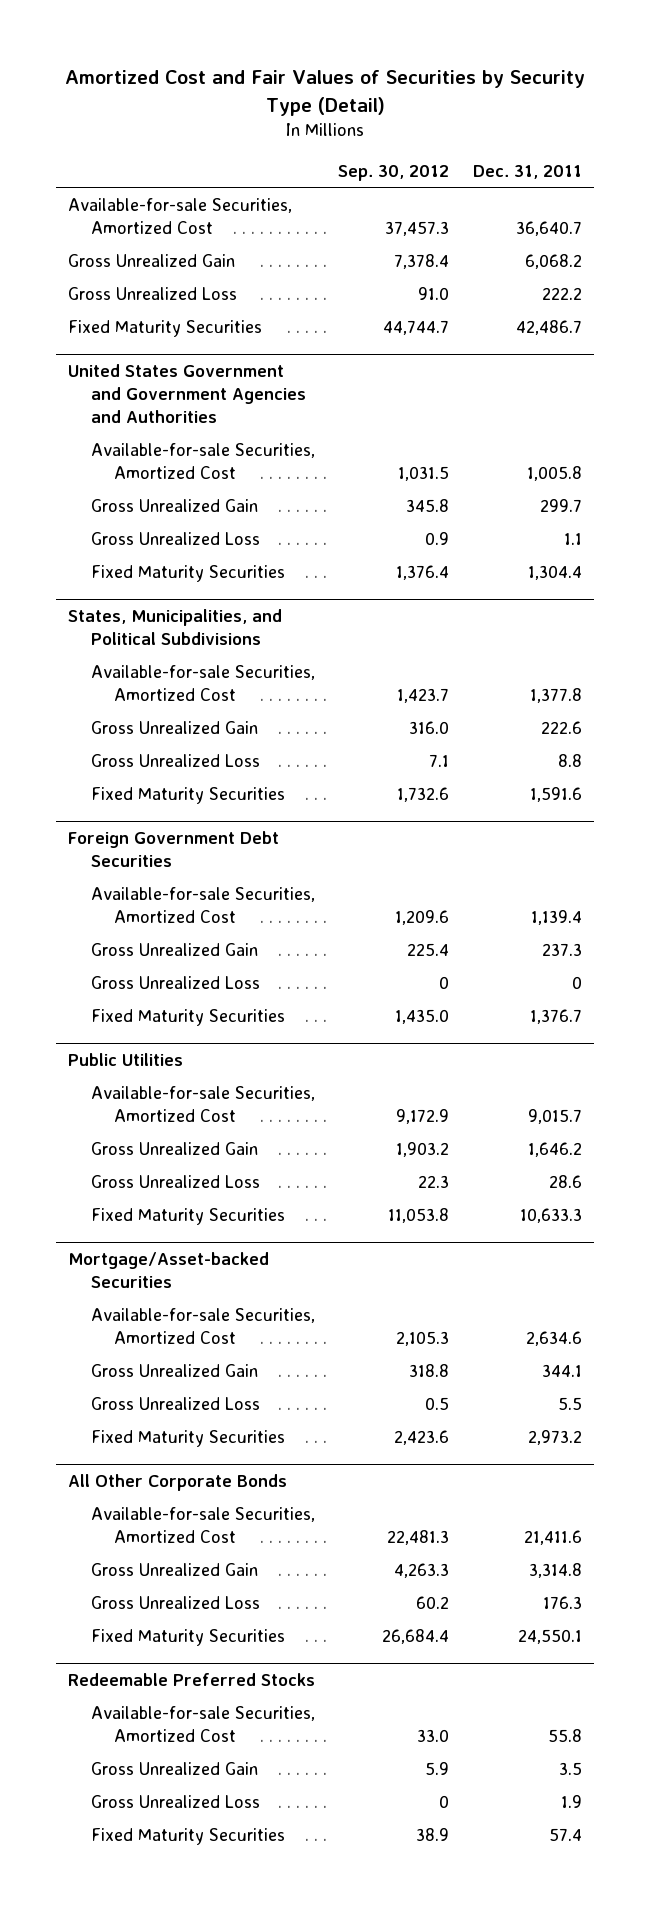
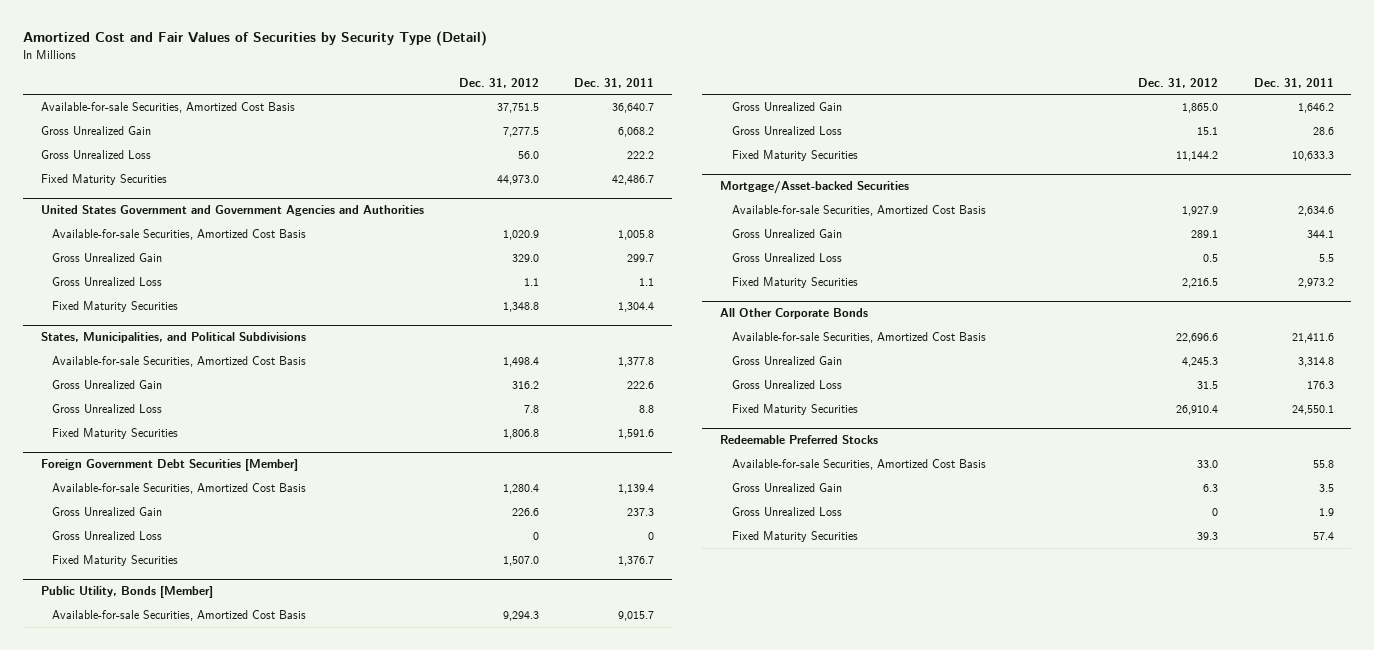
[338,164,450,181] Sep. 30, 2012 -> none
none -> [459,77,540,88] Dec. 31, 2012
[67,197,292,234] Available-for-sale Securities, Amortized Cost -> [40,102,295,114] Available-for-sale Securities, Amortized Cost Basis
[90,442,315,479] Available-for-sale Securities, Amortized Cost -> [52,229,307,241] Available-for-sale Securities, Amortized Cost Basis
[90,664,315,701] Available-for-sale Securities, Amortized Cost -> [52,356,307,368] Available-for-sale Securities, Amortized Cost Basis
[67,831,279,868] Foreign Government Debt Securities -> [40,459,298,472] Foreign Government Debt Securities [Member]
[90,886,315,923] Available-for-sale Securities, Amortized Cost -> [52,483,307,495] Available-for-sale Securities, Amortized Cost Basis
[67,1053,183,1067] Public Utilities -> none
none -> [40,586,213,599] Public Utility, Bonds [Member]
[90,1085,315,1122] Available-for-sale Securities, Amortized Cost -> [52,610,307,622] Available-for-sale Securities, Amortized Cost Basis
[90,1307,315,1344] Available-for-sale Securities, Amortized Cost -> [731,205,986,217] Available-for-sale Securities, Amortized Cost Basis
[90,1506,315,1543] Available-for-sale Securities, Amortized Cost -> [731,332,986,344] Available-for-sale Securities, Amortized Cost Basis
[90,1705,315,1742] Available-for-sale Securities, Amortized Cost -> [731,459,986,471] Available-for-sale Securities, Amortized Cost Basis

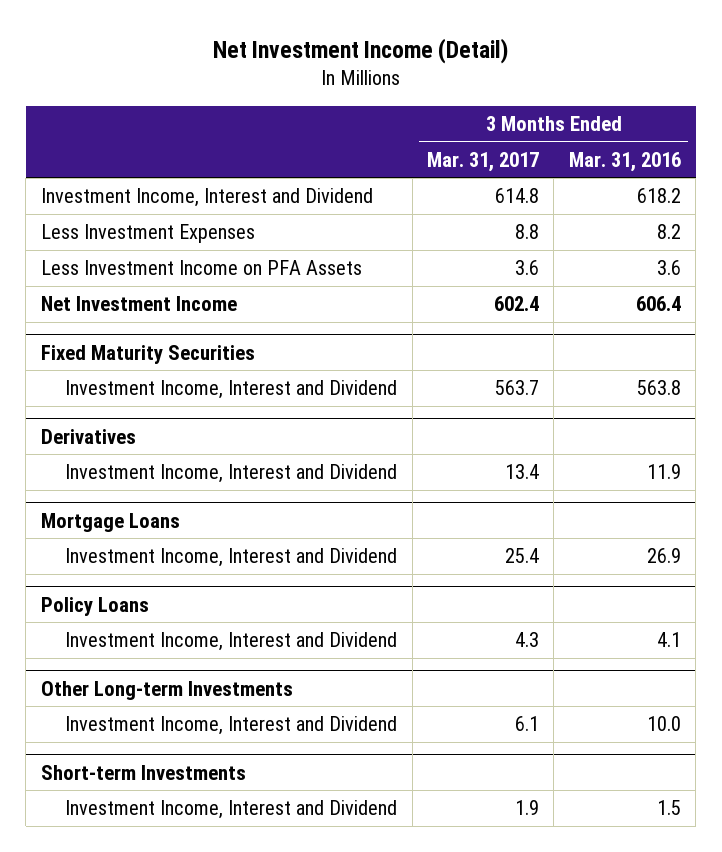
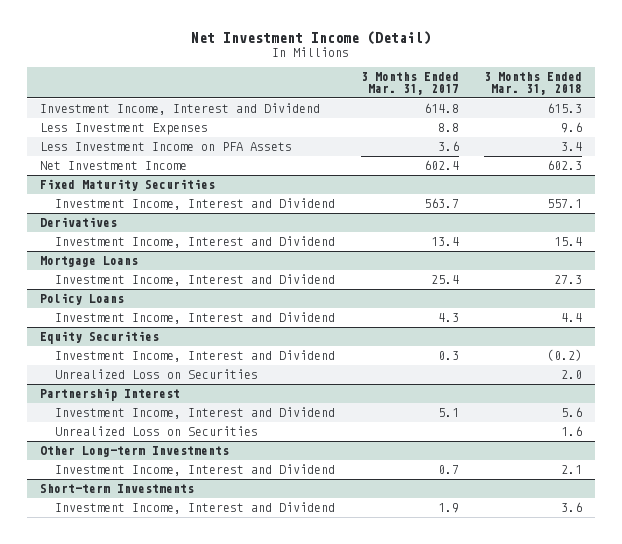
[568,151,681,172] Mar. 31, 2016 -> none
none -> [484,71,583,95] 3 Months Ended Mar. 31, 2018
none -> [39,331,159,345] Equity Securities
none -> [55,350,336,363] Investment Income, Interest and Dividend
none -> [55,369,259,380] Unrealized Loss on Securities
none -> [39,388,180,402] Partnership Interest
none -> [55,407,336,420] Investment Income, Interest and Dividend
none -> [55,426,259,437] Unrealized Loss on Securities
[514,716,539,732] 6.1 -> [437,465,459,475] 0.7

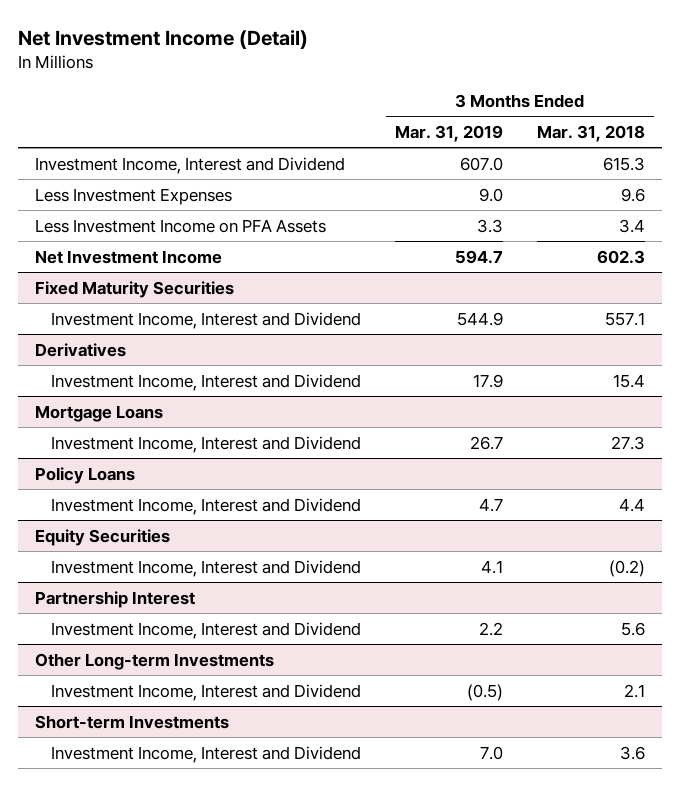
[360,71,459,95] 3 Months Ended Mar. 31, 2017 -> none
none -> [394,124,503,142] Mar. 31, 2019
[55,369,259,380] Unrealized Loss on Securities -> none
[55,426,259,437] Unrealized Loss on Securities -> none

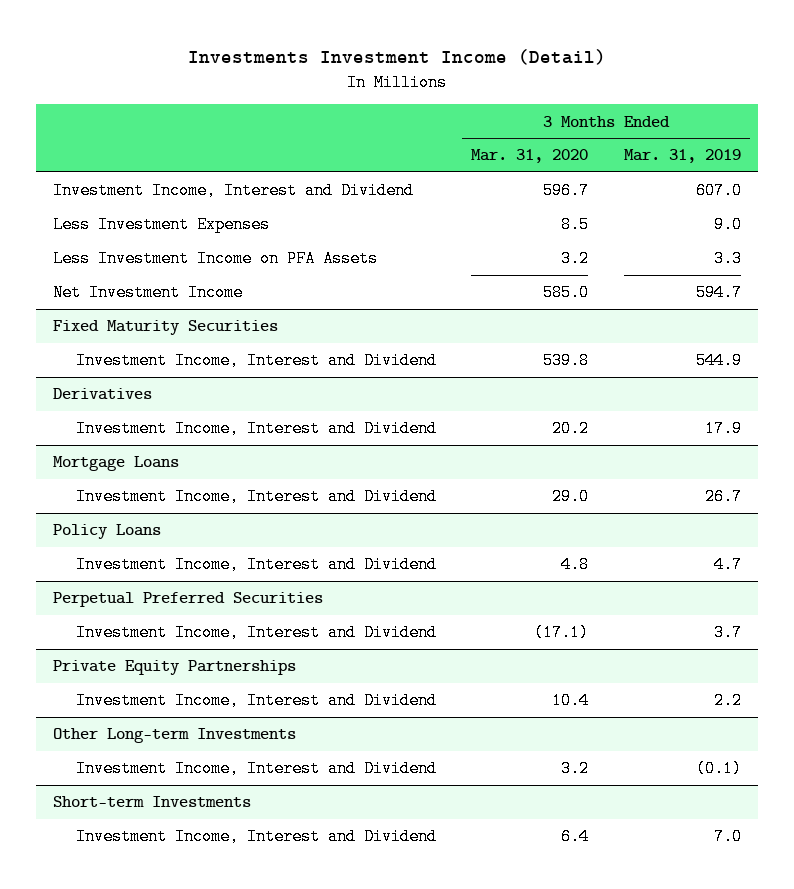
[18,29,309,49] Net Investment Income (Detail) -> [188,49,607,66] Investments Investment Income (Detail)
[537,124,646,142] Mar. 31, 2018 -> none
none -> [471,149,589,164] Mar. 31, 2020
[35,528,171,546] Equity Securities -> [53,592,324,608] Perpetual Preferred Securities
[480,559,503,574] 4.1 -> [713,624,742,642] 3.7
[35,590,196,608] Partnership Interest -> [53,660,297,676] Private Equity Partnerships
[466,683,503,701] (0.5) -> [695,760,742,778] (0.1)

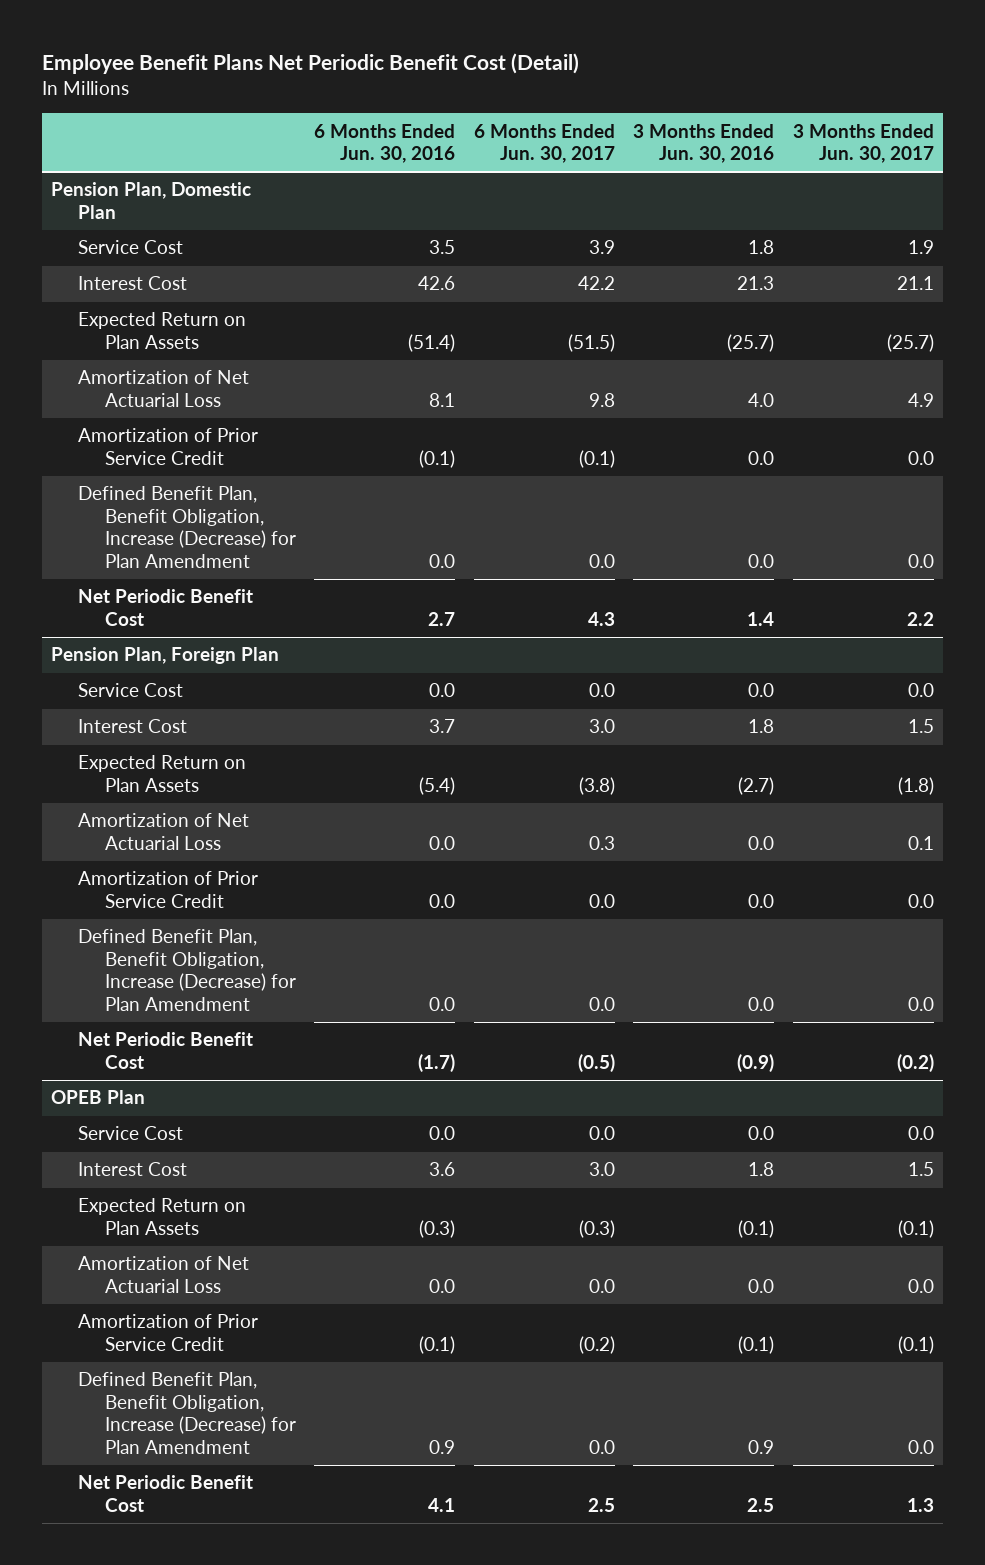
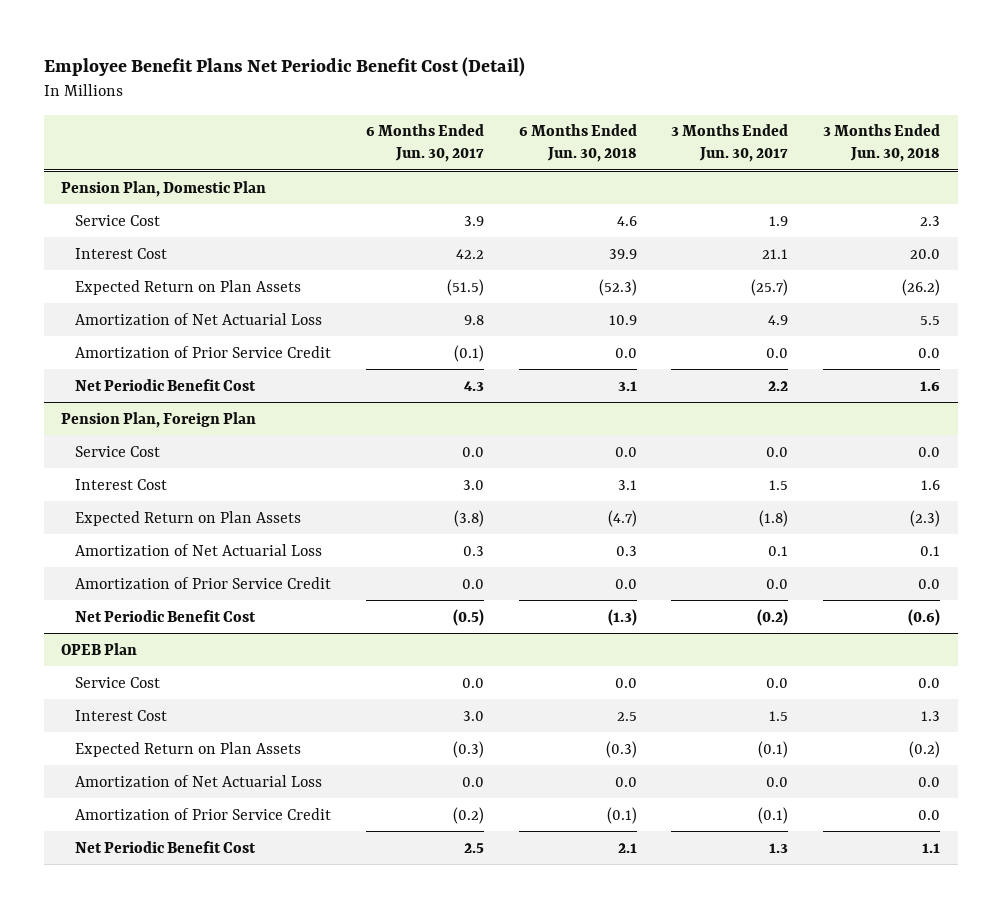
[314,123,456,164] 6 Months Ended Jun. 30, 2016 -> none
[633,123,775,164] 3 Months Ended Jun. 30, 2016 -> none
none -> [518,124,637,163] 6 Months Ended Jun. 30, 2018
none -> [823,124,941,163] 3 Months Ended Jun. 30, 2018
[77,486,296,569] Defined Benefit Plan, Benefit Obligation, Increase (Decrease) for Plan Amendment -> none
[77,929,296,1012] Defined Benefit Plan, Benefit Obligation, Increase (Decrease) for Plan Amendment -> none
[77,1372,296,1455] Defined Benefit Plan, Benefit Obligation, Increase (Decrease) for Plan Amendment -> none

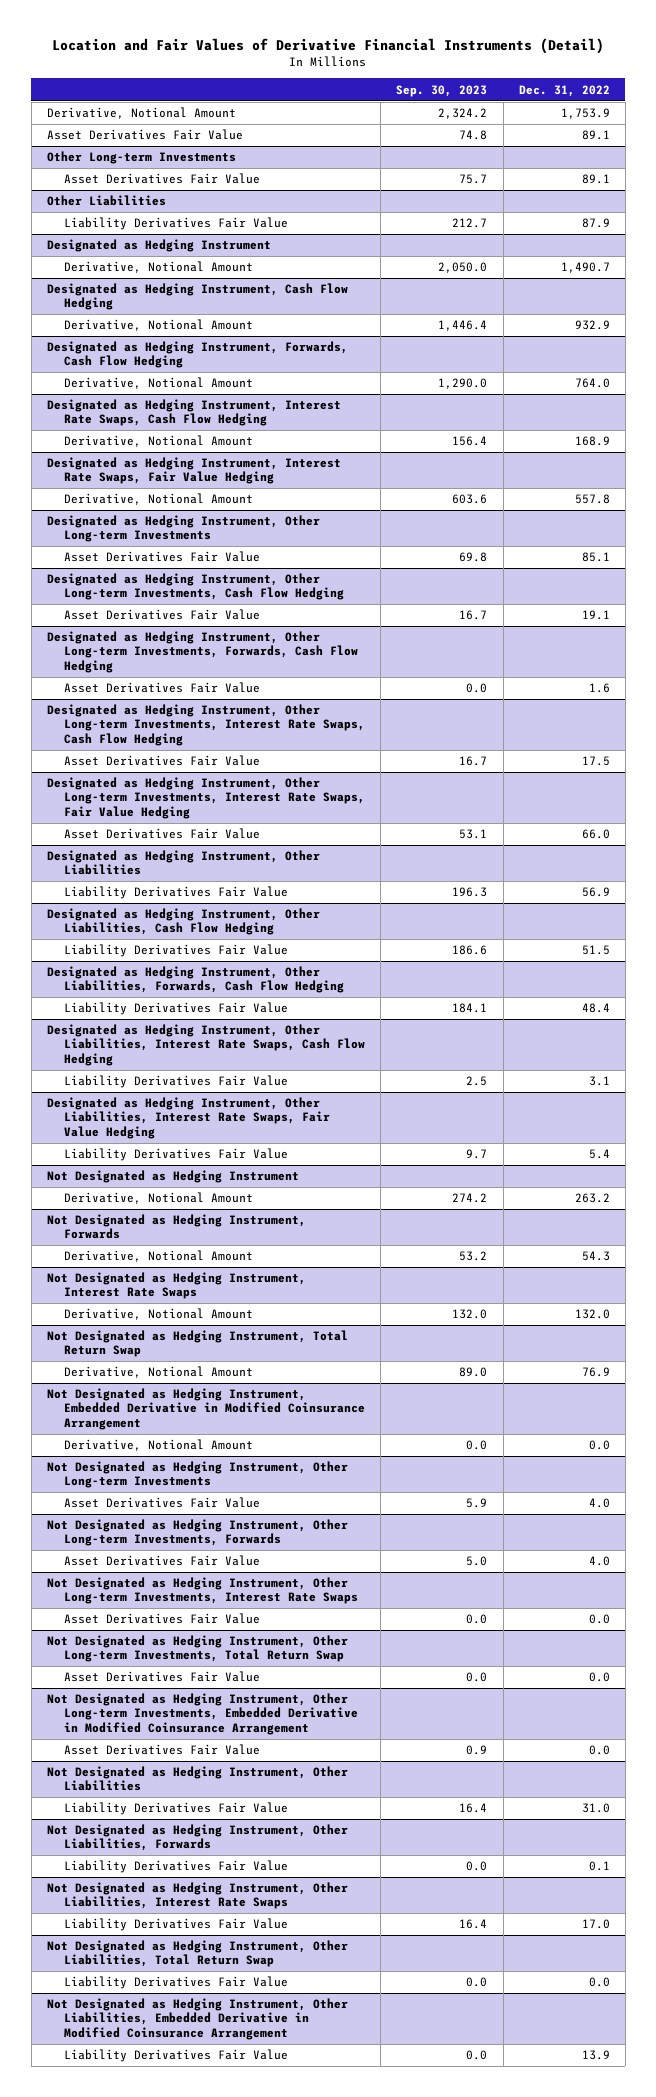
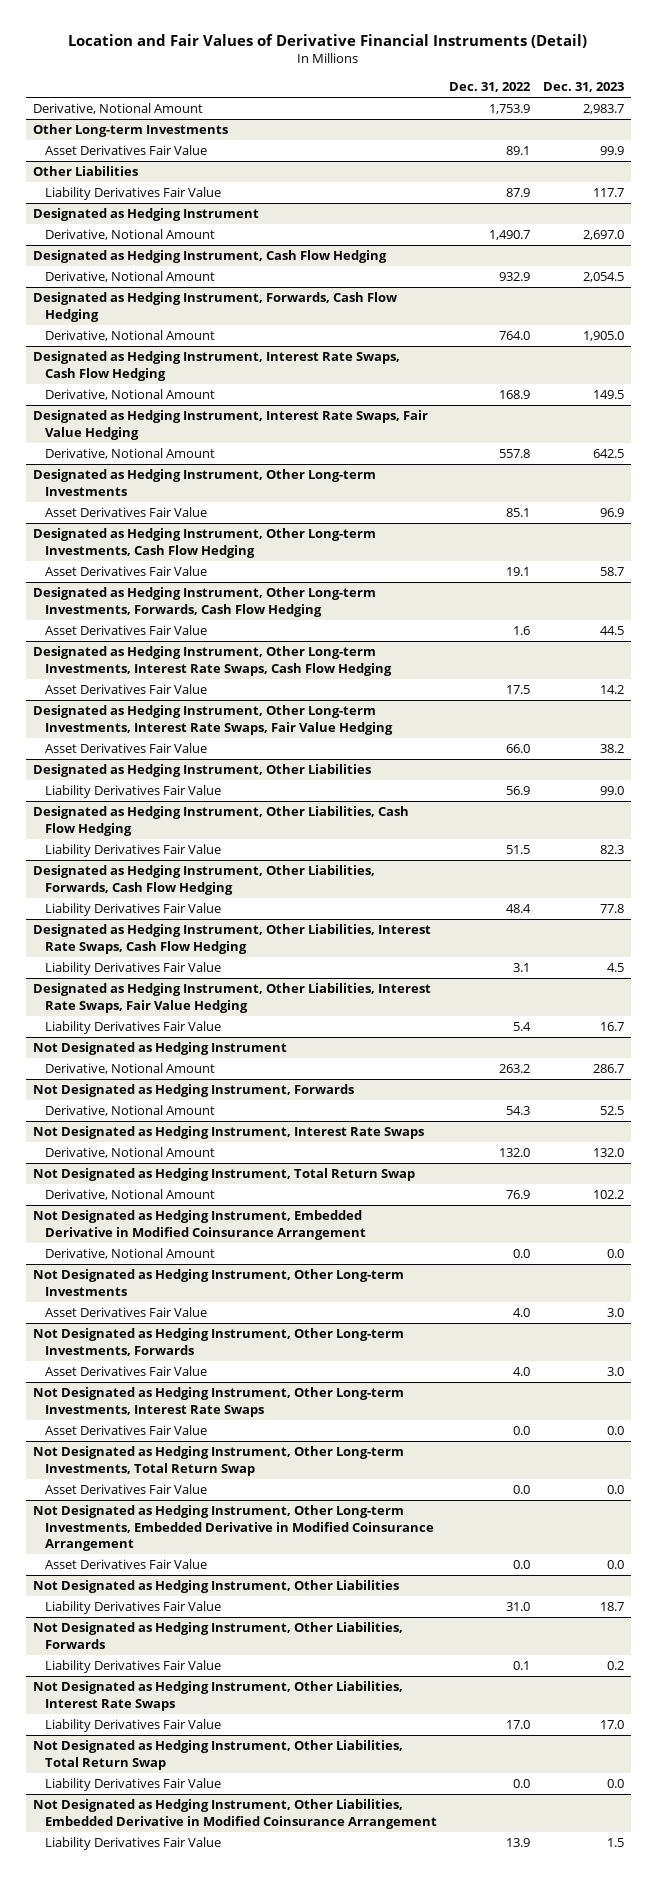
[396,84,488,97] Sep. 30, 2023 -> none
none -> [543,82,625,93] Dec. 31, 2023
[46,129,243,141] Asset Derivatives Fair Value -> none

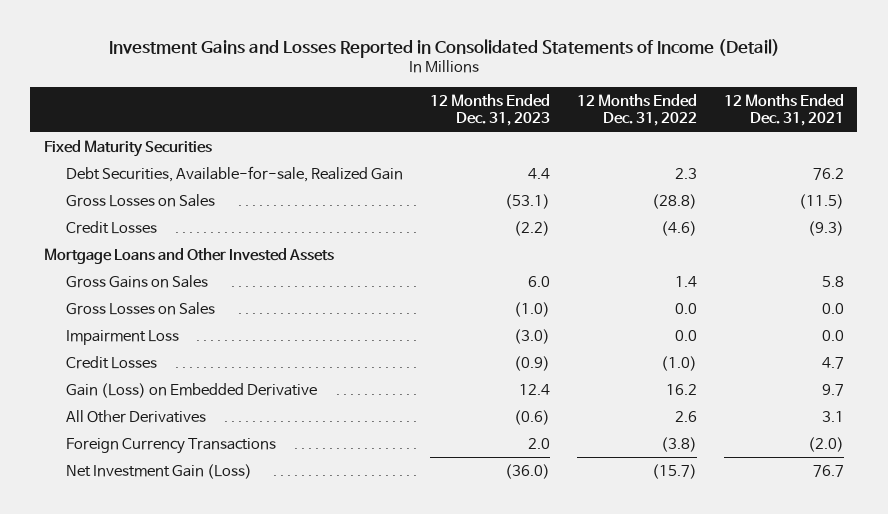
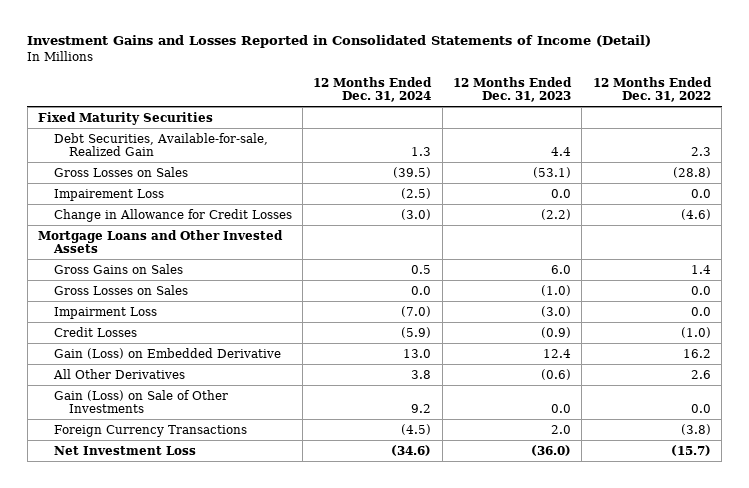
[723,93,844,127] 12 Months Ended Dec. 31, 2021 -> none
none -> [313,76,433,103] 12 Months Ended Dec. 31, 2024
none -> [53,188,164,201] Impairement Loss
[66,220,158,234] Credit Losses -> [53,208,292,222] Change in Allowance for Credit Losses
none -> [53,389,228,414] Gain (Loss) on Sale of Other Investments
[66,463,253,479] Net Investment Gain (Loss) -> [53,445,196,455] Net Investment Loss

